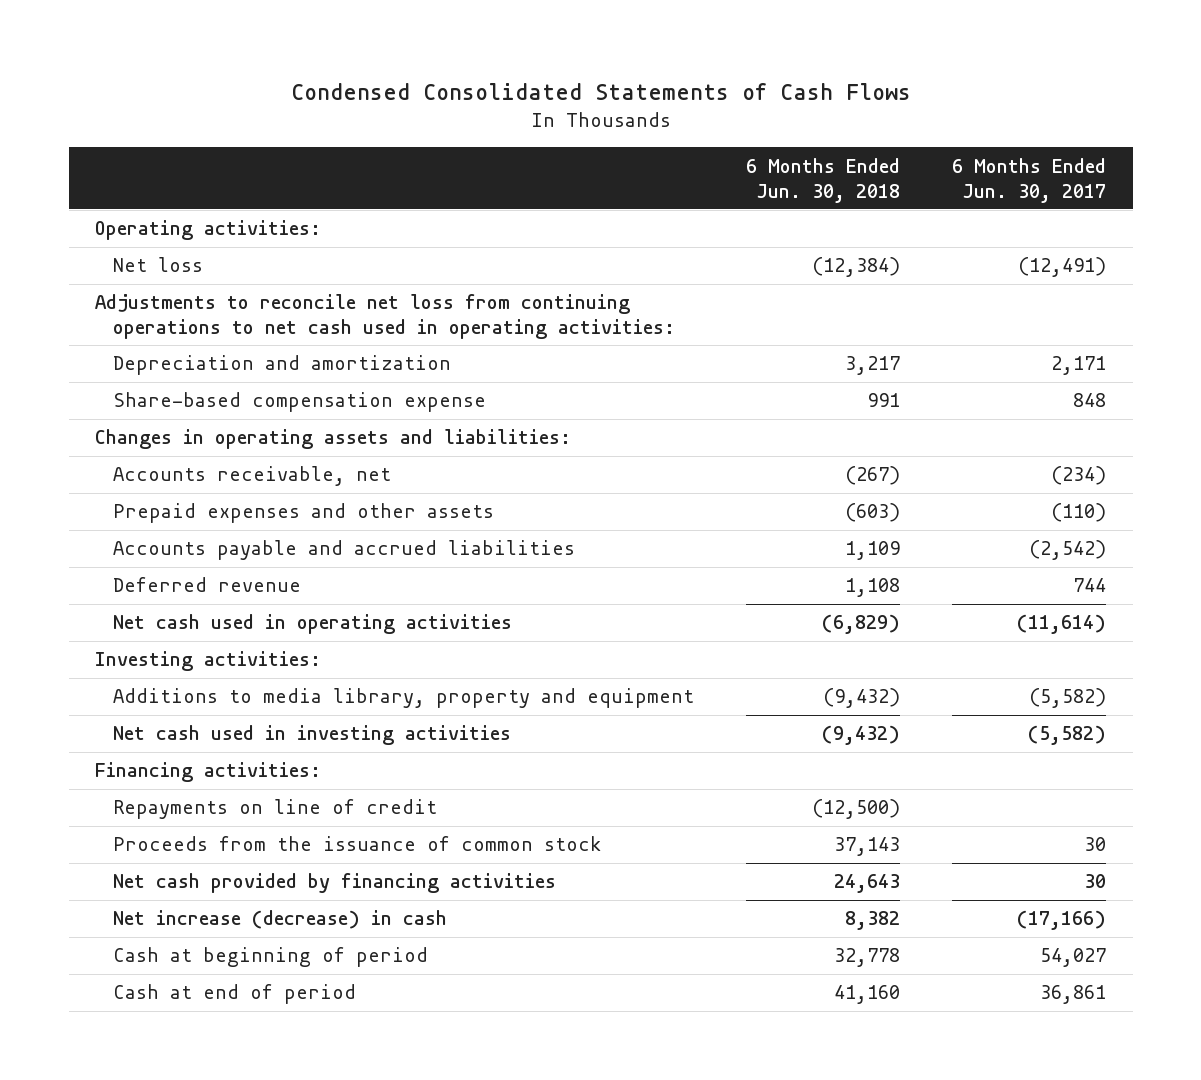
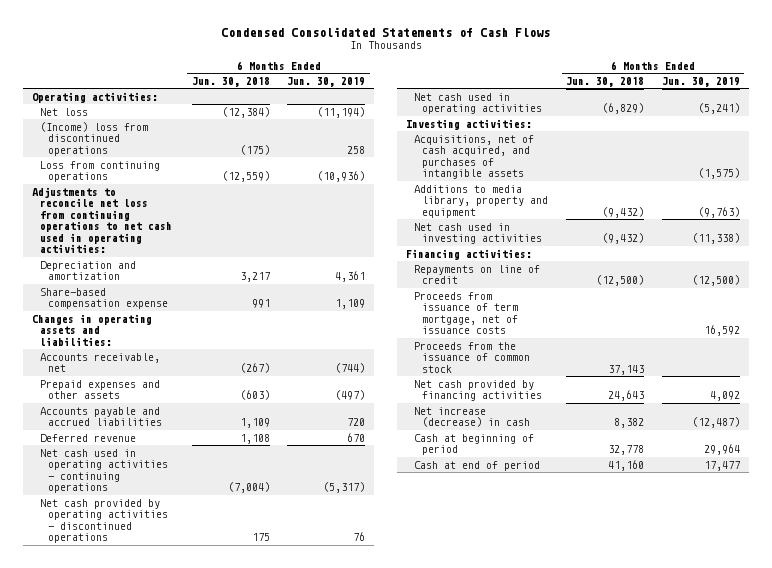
[952,157,1107,203] 6 Months Ended Jun. 30, 2017 -> none
none -> [287,77,366,88] Jun. 30, 2019
none -> [39,121,148,156] (Income) loss from discontinued operations
none -> [39,160,160,183] Loss from continuing operations
none -> [39,448,168,494] Net cash used in operating activities - continuing operations
none -> [39,498,168,544] Net cash provided by operating activities - discontinued operations
none -> [414,134,535,180] Acquisitions, net of cash acquired, and purchases of intangible assets
none -> [414,291,519,335] Proceeds from issuance of term mortgage, net of issuance costs

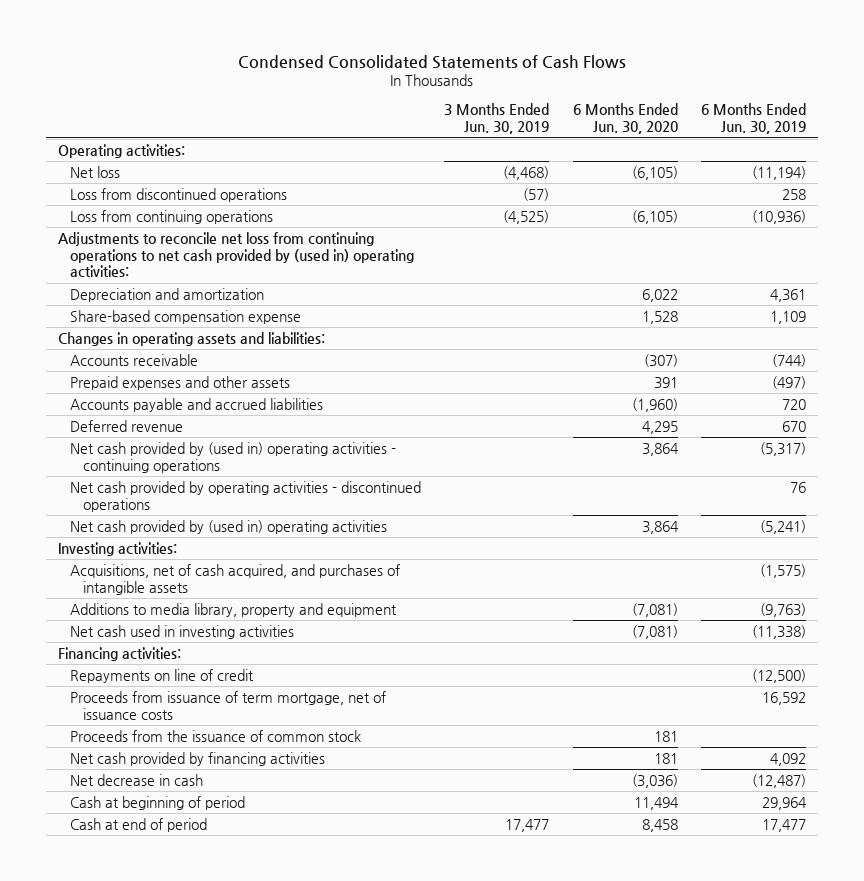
[191,77,270,88] Jun. 30, 2018 -> none
none -> [444,103,550,134] 3 Months Ended Jun. 30, 2019
none -> [572,103,678,134] 6 Months Ended Jun. 30, 2020
[39,121,148,156] (Income) loss from discontinued operations -> [70,187,288,202] Loss from discontinued operations
[31,186,172,254] Adjustments to reconcile net loss from continuing operations to net cash used in operating activities: -> [57,231,415,278] Adjustments to reconcile net loss from continuing operations to net cash provided by (used in) operating activities:
[39,352,160,373] Accounts receivable, net -> [70,353,199,366] Accounts receivable
[39,448,168,494] Net cash used in operating activities - continuing operations -> [70,441,397,473] Net cash provided by (used in) operating activities - continuing operations
[414,92,543,115] Net cash used in operating activities -> [70,519,388,534] Net cash provided by (used in) operating activities
[414,406,531,428] Net increase (decrease) in cash -> [70,773,204,786] Net decrease in cash

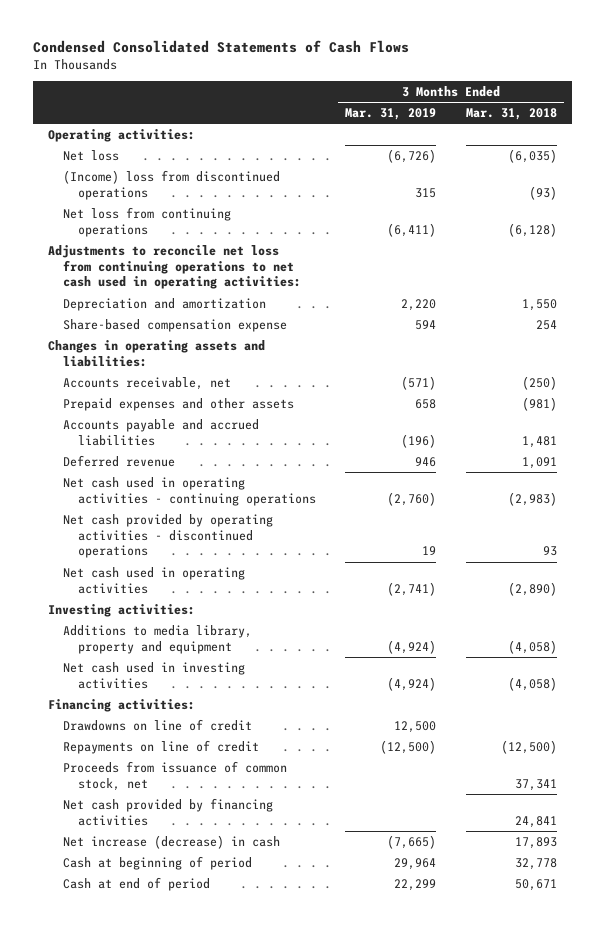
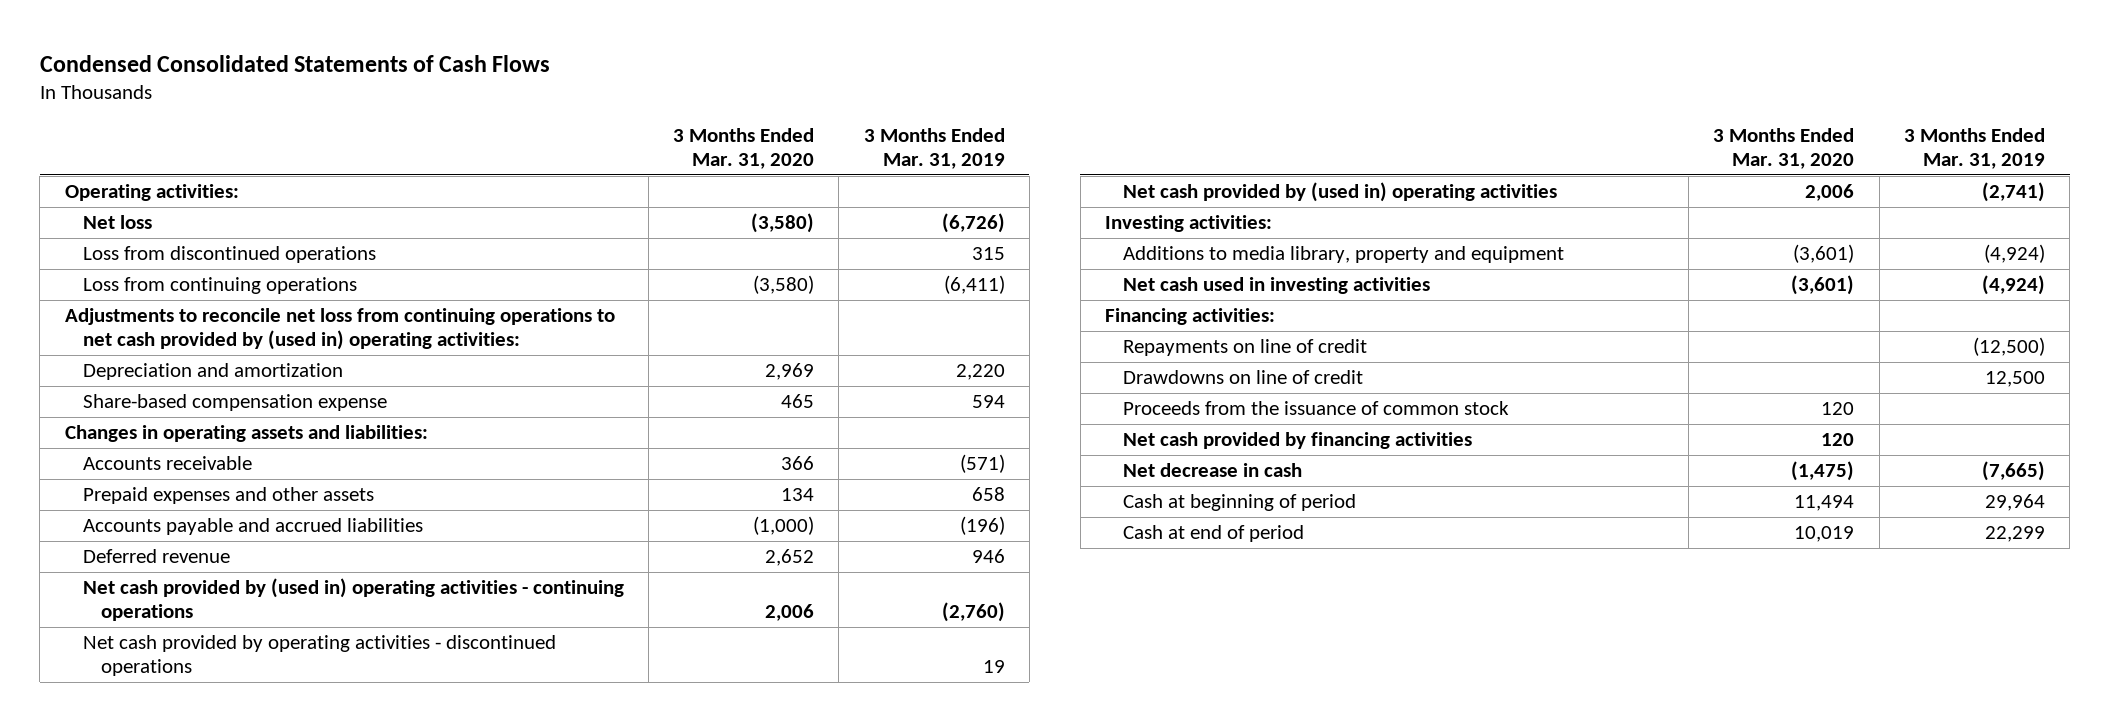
[466,108,558,121] Mar. 31, 2018 -> none
none -> [673,127,815,169] 3 Months Ended Mar. 31, 2020
[62,169,280,200] (Income) loss from discontinued operations -> [82,246,376,264] Loss from discontinued operations
[62,206,231,237] Net loss from continuing operations -> [82,277,357,295] Loss from continuing operations
[47,244,301,290] Adjustments to reconcile net loss from continuing operations to net cash used in operating activities: -> [64,308,615,351] Adjustments to reconcile net loss from continuing operations to net cash provided by (used in) operating activities:
[62,376,231,390] Accounts receivable, net -> [82,456,252,471] Accounts receivable
[62,476,316,506] Net cash used in operating activities - continuing operations -> [82,578,624,622] Net cash provided by (used in) operating activities - continuing operations
[62,566,245,594] Net cash used in operating activities -> [1122,182,1557,203] Net cash provided by (used in) operating activities
[62,718,252,731] Drawdowns on line of credit -> [1122,370,1363,385] Drawdowns on line of credit
[62,760,287,791] Proceeds from issuance of common stock, net -> [1122,401,1509,416] Proceeds from the issuance of common stock
[62,834,280,849] Net increase (decrease) in cash -> [1122,463,1302,478] Net decrease in cash

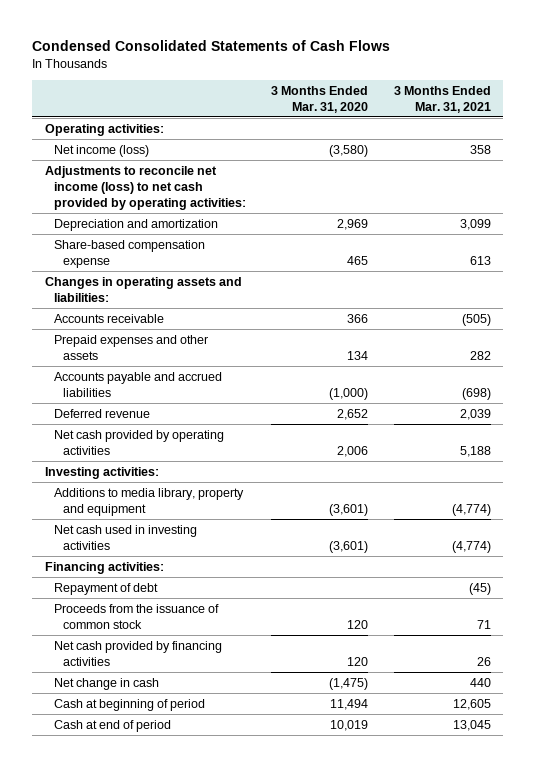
[863,127,1005,169] 3 Months Ended Mar. 31, 2019 -> none
none -> [393,85,491,113] 3 Months Ended Mar. 31, 2021
[82,246,376,264] Loss from discontinued operations -> none
[82,277,357,295] Loss from continuing operations -> none
[82,215,152,230] Net loss -> [54,144,150,157] Net income (loss)
[64,308,615,351] Adjustments to reconcile net loss from continuing operations to net cash provided by (used in) operating activities: -> [44,165,247,210] Adjustments to reconcile net income (loss) to net cash provided by operating activities:
[82,578,624,622] Net cash provided by (used in) operating activities - continuing operations -> none
[82,635,556,677] Net cash provided by operating activities - discontinued operations -> none
[1122,182,1557,203] Net cash provided by (used in) operating activities -> [54,429,225,455] Net cash provided by operating activities
[1122,339,1367,357] Repayments on line of credit -> none
[1122,370,1363,385] Drawdowns on line of credit -> none
none -> [54,582,159,595] Repayment of debt
[1122,463,1302,478] Net decrease in cash -> [54,677,160,690] Net change in cash

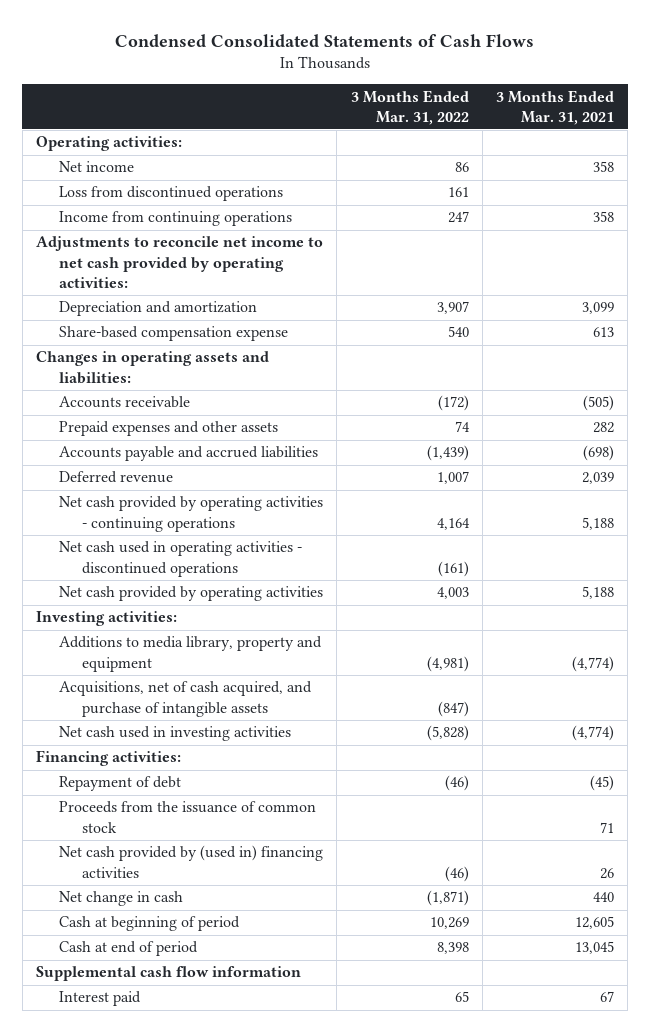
[271,85,369,113] 3 Months Ended Mar. 31, 2020 -> none
none -> [350,89,469,125] 3 Months Ended Mar. 31, 2022
[54,144,150,157] Net income (loss) -> [59,161,135,173] Net income
none -> [59,186,284,202] Loss from discontinued operations
none -> [59,211,293,227] Income from continuing operations
[44,165,247,210] Adjustments to reconcile net income (loss) to net cash provided by operating activities: -> [36,236,324,288] Adjustments to reconcile net income to net cash provided by operating activities:
none -> [59,496,324,532] Net cash provided by operating activities - continuing operations
none -> [59,541,303,577] Net cash used in operating activities - discontinued operations
none -> [59,681,313,717] Acquisitions, net of cash acquired, and purchase of intangible assets
[54,640,223,666] Net cash provided by financing activities -> [59,845,324,878] Net cash provided by (used in) financing activities
none -> [36,966,302,982] Supplemental cash flow information
none -> [59,991,142,1007] Interest paid

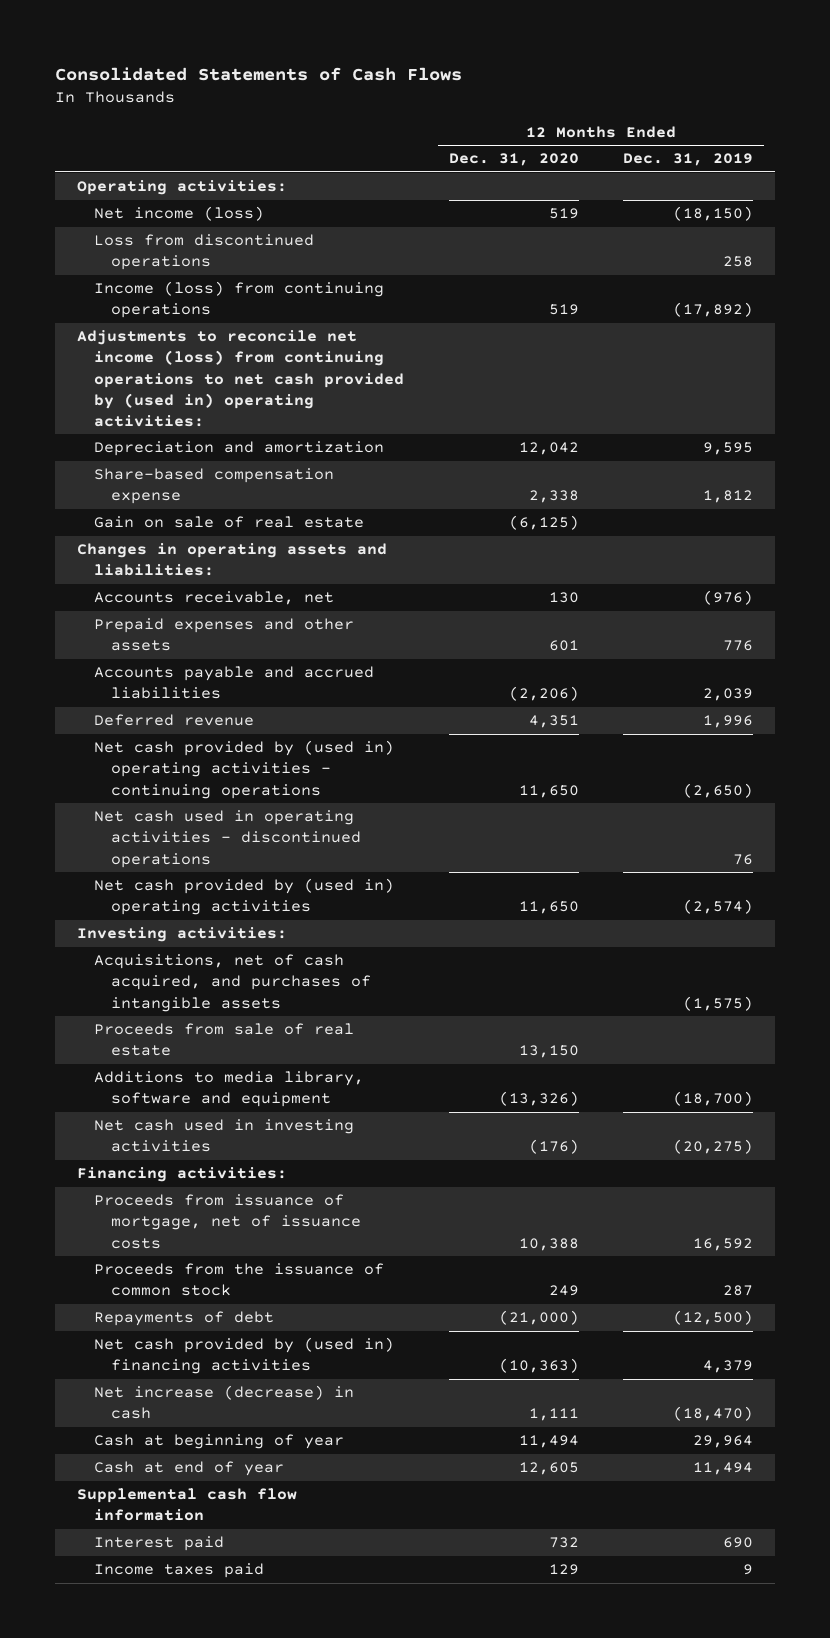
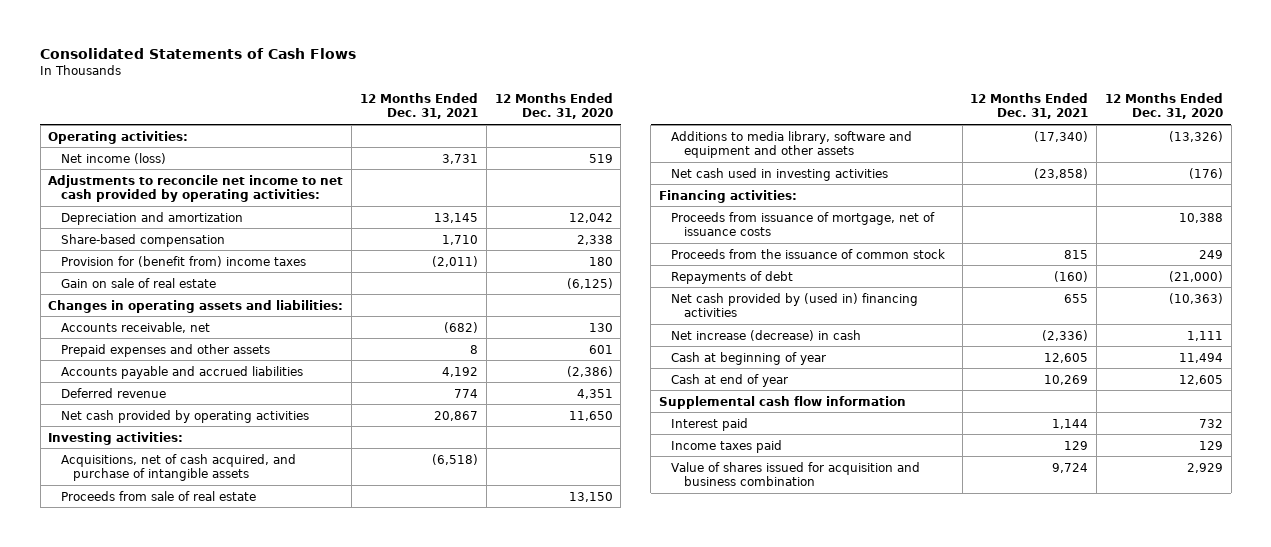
[623,153,754,167] Dec. 31, 2019 -> none
none -> [359,92,478,120] 12 Months Ended Dec. 31, 2021
[94,234,315,271] Loss from discontinued operations -> none
[94,281,385,319] Income (loss) from continuing operations -> none
[76,330,405,427] Adjustments to reconcile net income (loss) from continuing operations to net cash provided by (used in) operating activities: -> [48,174,344,203] Adjustments to reconcile net income to net cash provided by operating activities:
[94,468,335,505] Share-based compensation expense -> [60,233,225,247] Share-based compensation
none -> [60,255,306,267] Provision for (benefit from) income taxes
[508,686,579,702] (2,206) -> [566,365,613,377] (2,386)
[94,740,395,799] Net cash provided by (used in) operating activities - continuing operations -> none
[94,810,362,868] Net cash used in operating activities - discontinued operations -> none
[94,878,395,916] Net cash provided by (used in) operating activities -> [60,409,309,423] Net cash provided by operating activities
[94,954,372,1012] Acquisitions, net of cash acquired, and purchases of intangible assets -> [60,453,296,482] Acquisitions, net of cash acquired, and purchase of intangible assets
[94,1071,365,1108] Additions to media library, software and equipment -> [671,130,913,159] Additions to media library, software and equipment and other assets
none -> [671,461,921,487] Value of shares issued for acquisition and business combination

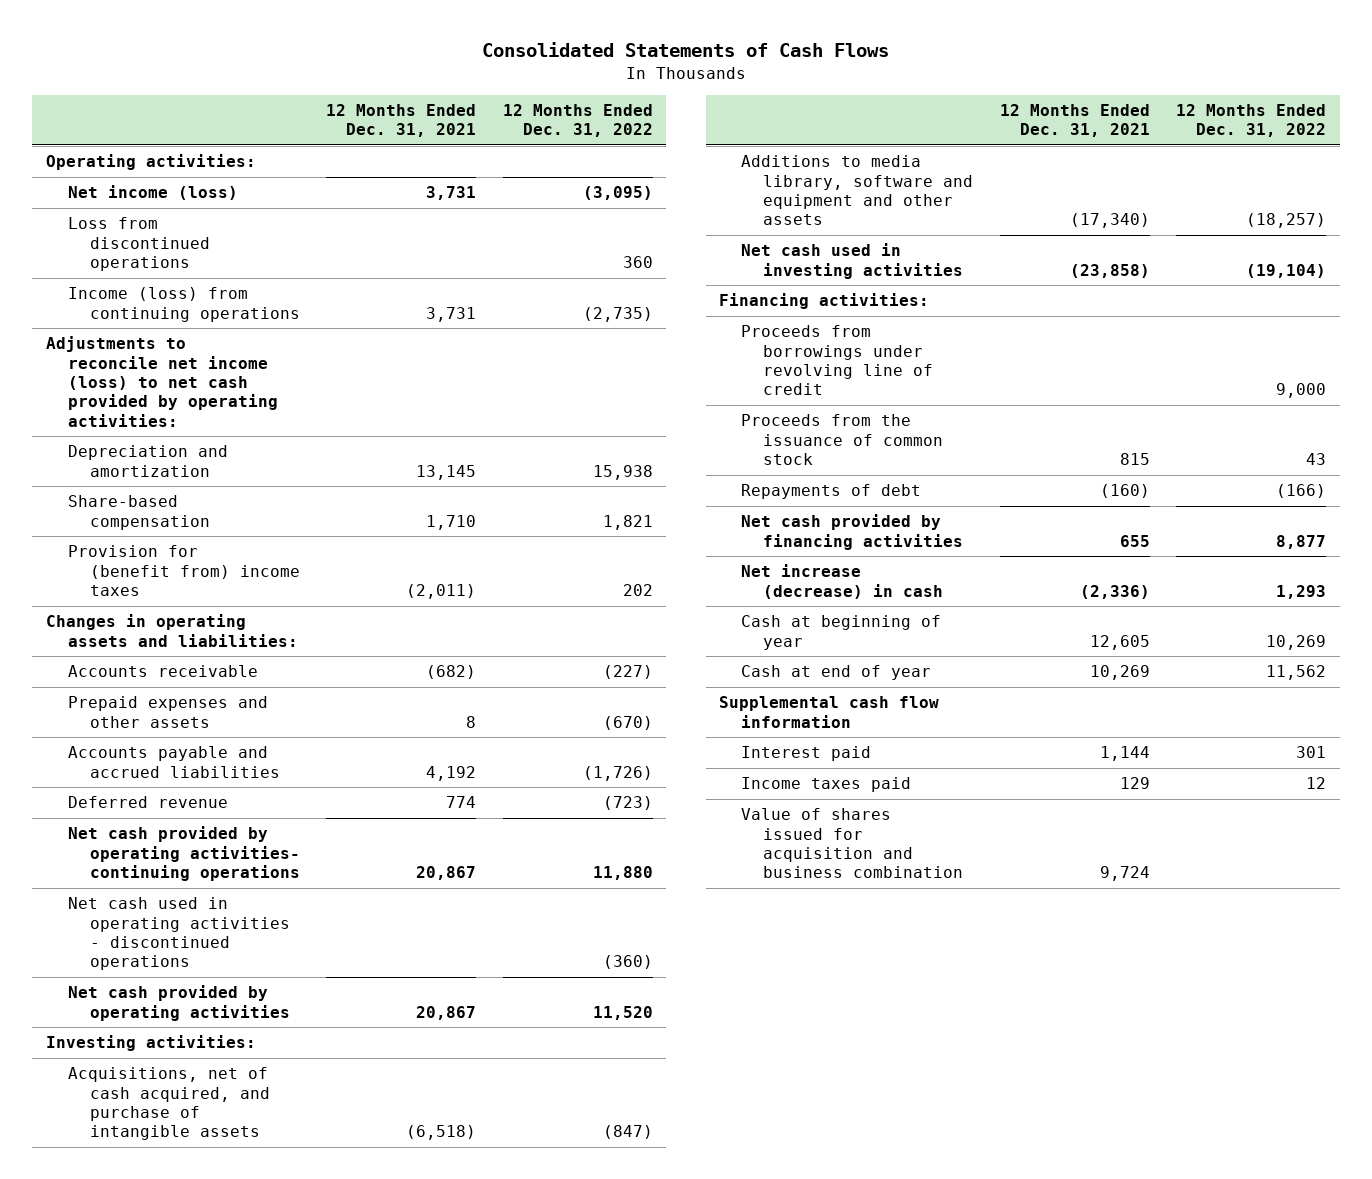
[494,92,613,120] 12 Months Ended Dec. 31, 2020 -> none
none -> [502,103,653,138] 12 Months Ended Dec. 31, 2022
none -> [67,217,210,271] Loss from discontinued operations
none -> [67,287,300,322] Income (loss) from continuing operations
[48,174,344,203] Adjustments to reconcile net income to net cash provided by operating activities: -> [45,336,278,427] Adjustments to reconcile net income (loss) to net cash provided by operating activities:
[60,277,216,288] Gain on sale of real estate -> none
[60,321,210,333] Accounts receivable, net -> [67,665,258,678] Accounts receivable
none -> [67,826,300,881] Net cash provided by operating activities- continuing operations
none -> [67,897,290,971] Net cash used in operating activities - discontinued operations
[60,490,256,501] Proceeds from sale of real estate -> none
[671,211,936,237] Proceeds from issuance of mortgage, net of issuance costs -> none
none -> [741,325,934,396] Proceeds from borrowings under revolving line of credit
[671,292,919,318] Net cash provided by (used in) financing activities -> [741,514,964,550] Net cash provided by financing activities

